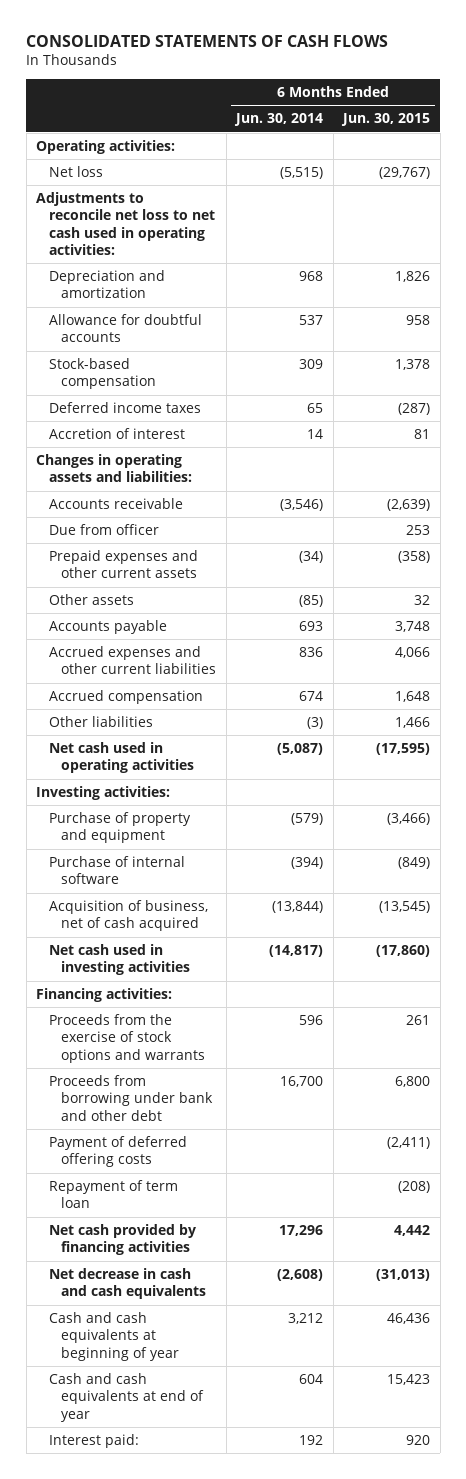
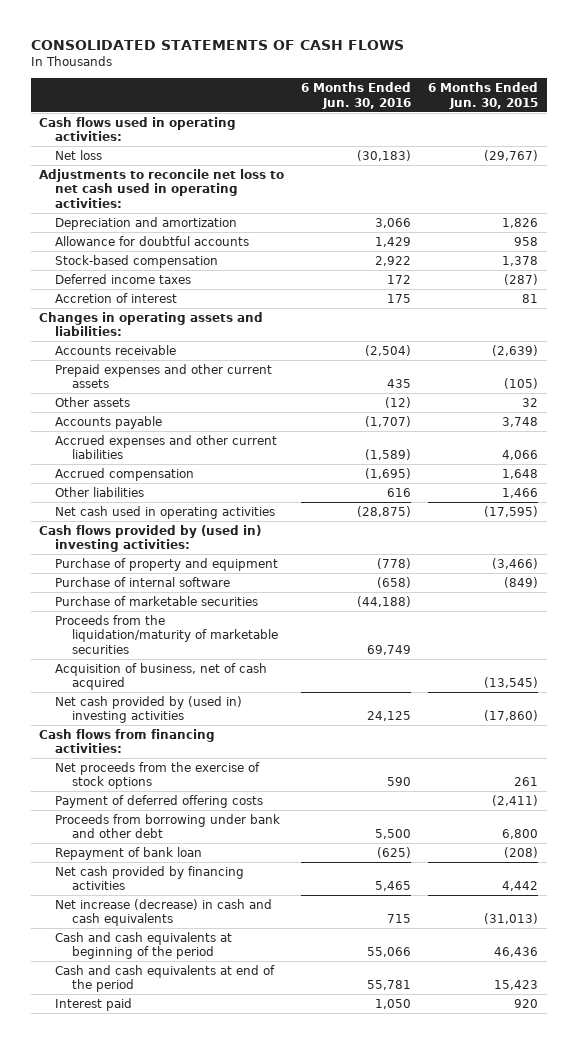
[234,113,324,127] Jun. 30, 2014 -> none
none -> [301,82,412,109] 6 Months Ended Jun. 30, 2016
[36,140,176,155] Operating activities: -> [39,117,237,142] Cash flows used in operating activities:
[48,524,159,536] Due from officer -> none
[398,551,431,564] (358) -> [504,378,539,390] (105)
[36,786,171,801] Investing activities: -> [39,525,262,553] Cash flows provided by (used in) investing activities:
none -> [55,596,259,607] Purchase of marketable securities
none -> [55,615,278,654] Proceeds from the liquidation/maturity of marketable securities
[48,944,191,976] Net cash used in investing activities -> [55,696,243,724] Net cash provided by (used in) investing activities
[36,988,173,1003] Financing activities: -> [39,729,216,754] Cash flows from financing activities:
[48,1014,206,1063] Proceeds from the exercise of stock options and warrants -> [55,762,261,790] Net proceeds from the exercise of stock options
[48,1075,214,1121] Proceeds from borrowing under bank and other debt -> [55,814,281,839] Proceeds from borrowing under bank and other debt
[48,1180,178,1209] Repayment of term loan -> [55,847,203,861] Repayment of bank loan
[48,1268,207,1300] Net decrease in cash and cash equivalents -> [55,899,273,927] Net increase (decrease) in cash and cash equivalents
[48,1312,180,1361] Cash and cash equivalents at beginning of year -> [55,932,233,960] Cash and cash equivalents at beginning of the period
[48,1373,205,1422] Cash and cash equivalents at end of year -> [55,965,276,993] Cash and cash equivalents at end of the period
[48,1434,139,1449] Interest paid: -> [55,998,133,1012] Interest paid

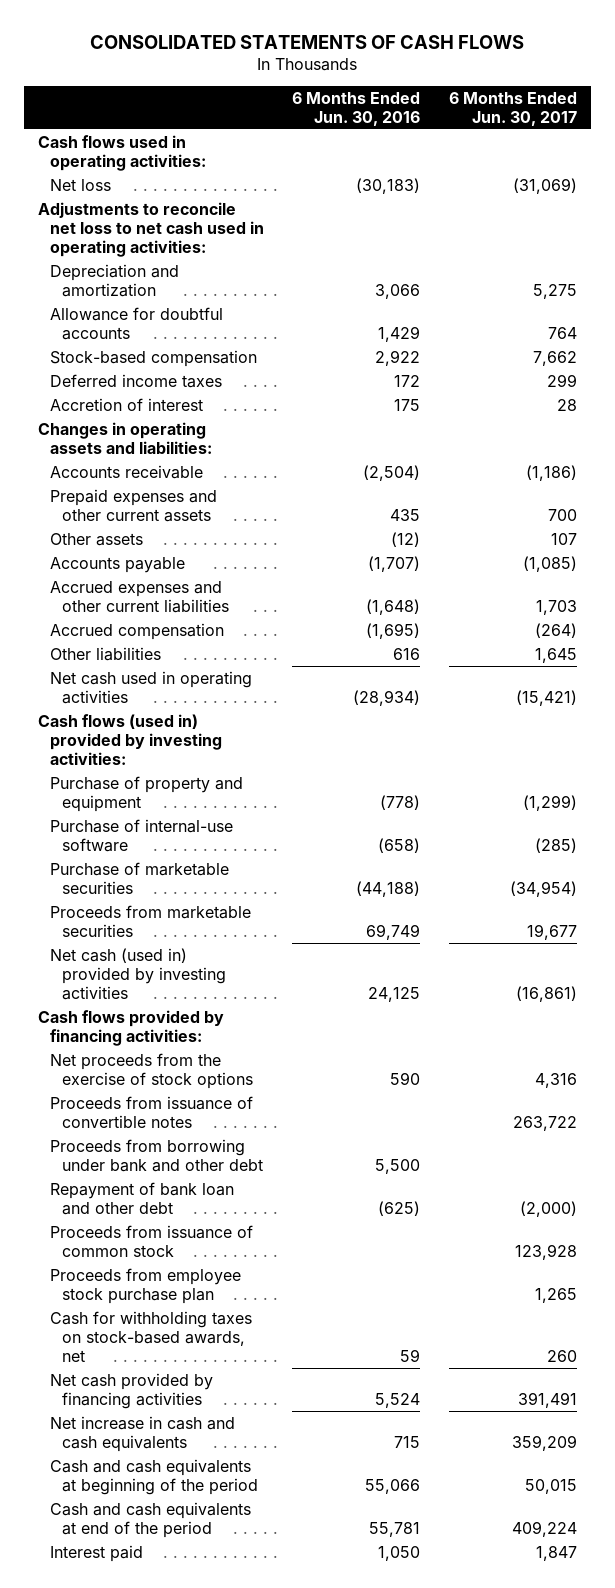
[428,82,539,109] 6 Months Ended Jun. 30, 2015 -> none
none -> [448,91,577,126] 6 Months Ended Jun. 30, 2017
[365,449,412,461] (1,589) -> [366,598,421,615] (1,648)
[357,506,412,518] (28,875) -> [353,689,421,706] (28,934)
[39,525,262,553] Cash flows provided by (used in) investing activities: -> [38,713,223,765] Cash flows (used in) provided by investing activities:
[55,577,231,588] Purchase of internal software -> [50,818,234,852] Purchase of internal-use software
[55,663,268,691] Acquisition of business, net of cash acquired -> none
[55,615,278,654] Proceeds from the liquidation/maturity of marketable securities -> [50,904,252,937] Proceeds from marketable securities
[55,696,243,724] Net cash provided by (used in) investing activities -> [50,947,226,1000] Net cash (used in) provided by investing activities
[39,729,216,754] Cash flows from financing activities: -> [38,1009,225,1046] Cash flows provided by financing activities:
[55,795,264,809] Payment of deferred offering costs -> none
none -> [50,1095,254,1128] Proceeds from issuance of convertible notes
[55,847,203,861] Repayment of bank loan -> [50,1181,235,1215] Repayment of bank loan and other debt
none -> [50,1224,254,1257] Proceeds from issuance of common stock
none -> [50,1267,242,1304] Proceeds from employee stock purchase plan
none -> [50,1310,253,1362] Cash for withholding taxes on stock-based awards, net
[375,881,412,892] 5,465 -> [375,1392,421,1408] 5,524
[55,899,273,927] Net increase (decrease) in cash and cash equivalents -> [50,1415,236,1452] Net increase in cash and cash equivalents

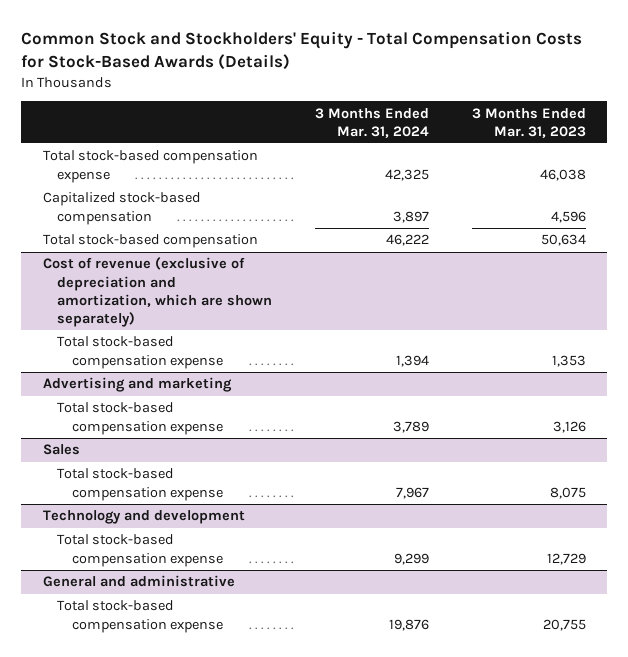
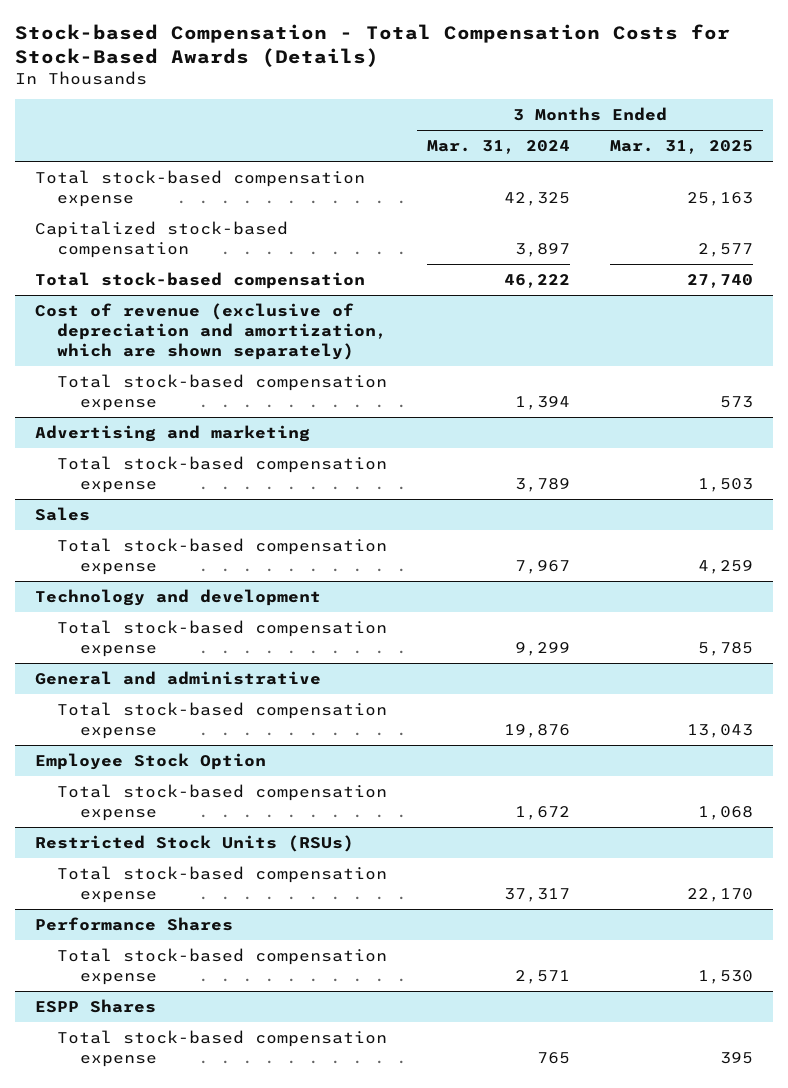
[21,31,583,70] Common Stock and Stockholders' Equity - Total Compensation Costs for Stock-Based Awards (Details) -> [14,23,730,67] Stock-based Compensation - Total Compensation Costs for Stock-Based Awards (Details)
[471,107,586,138] 3 Months Ended Mar. 31, 2023 -> none
none -> [609,140,753,155] Mar. 31, 2025
none -> [34,752,266,770] Employee Stock Option
none -> [57,783,388,821] Total stock-based compensation expense
none -> [34,834,354,852] Restricted Stock Units (RSUs)
none -> [57,865,388,903] Total stock-based compensation expense
none -> [34,916,233,931] Performance Shares
none -> [57,947,388,985] Total stock-based compensation expense
none -> [34,998,156,1013] ESPP Shares
none -> [57,1029,388,1067] Total stock-based compensation expense

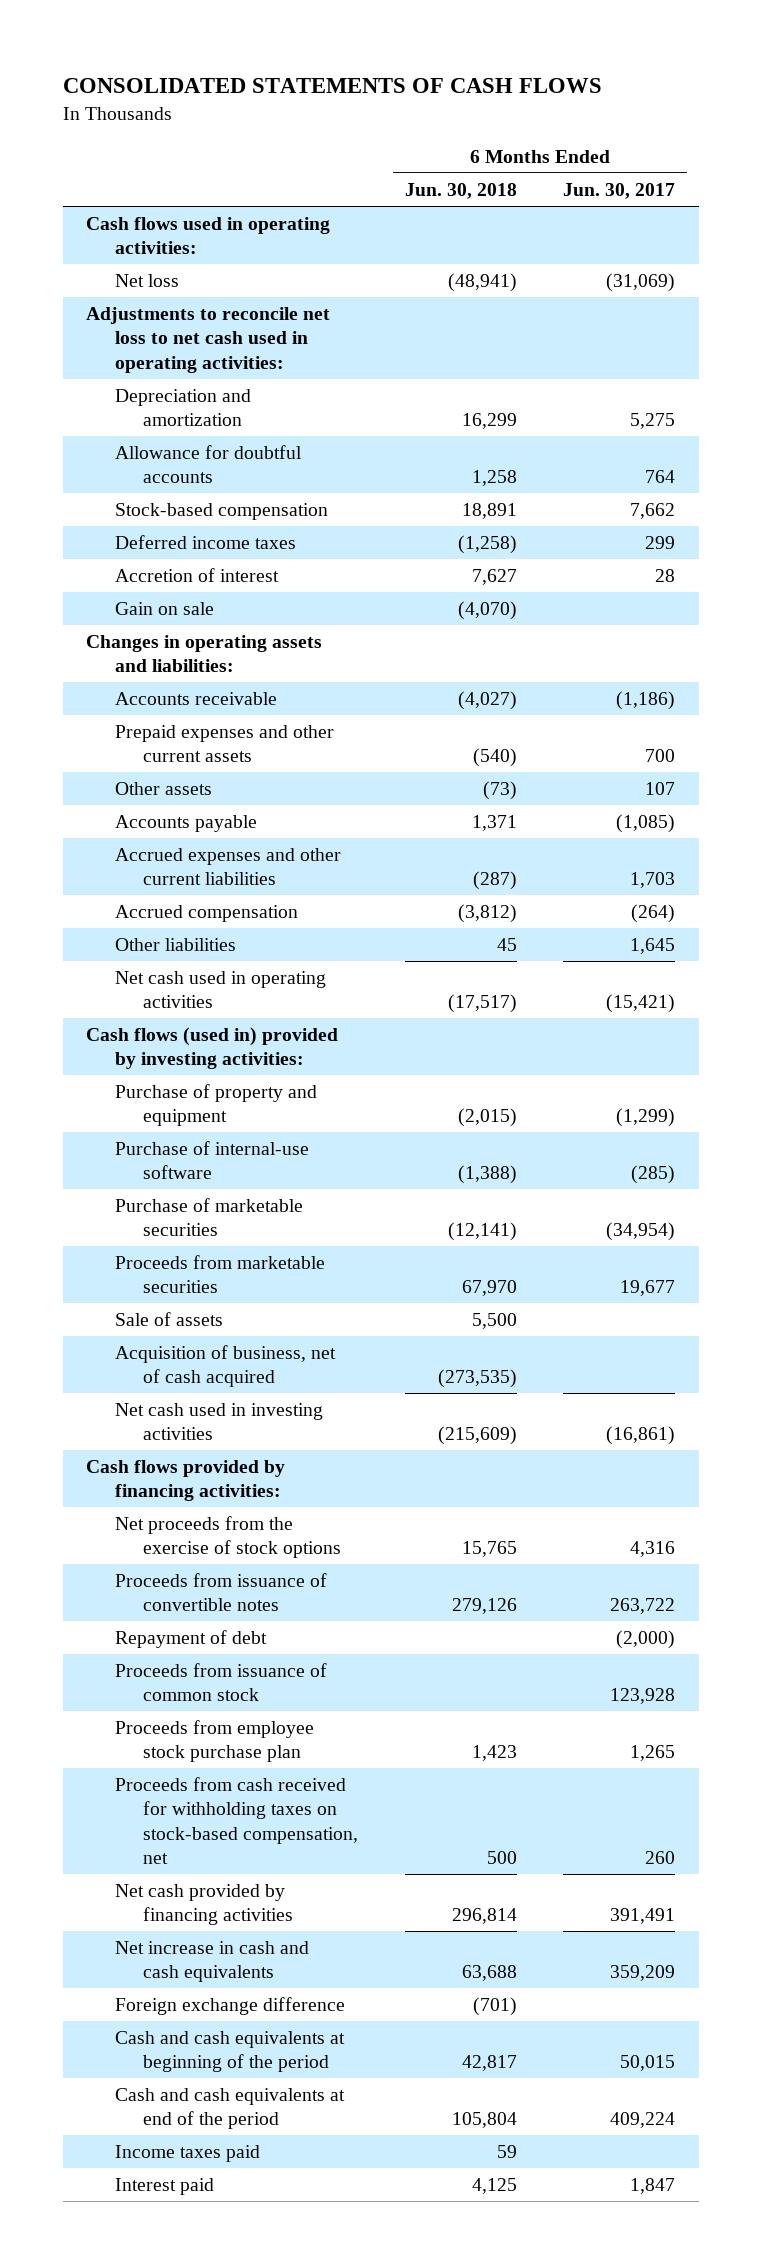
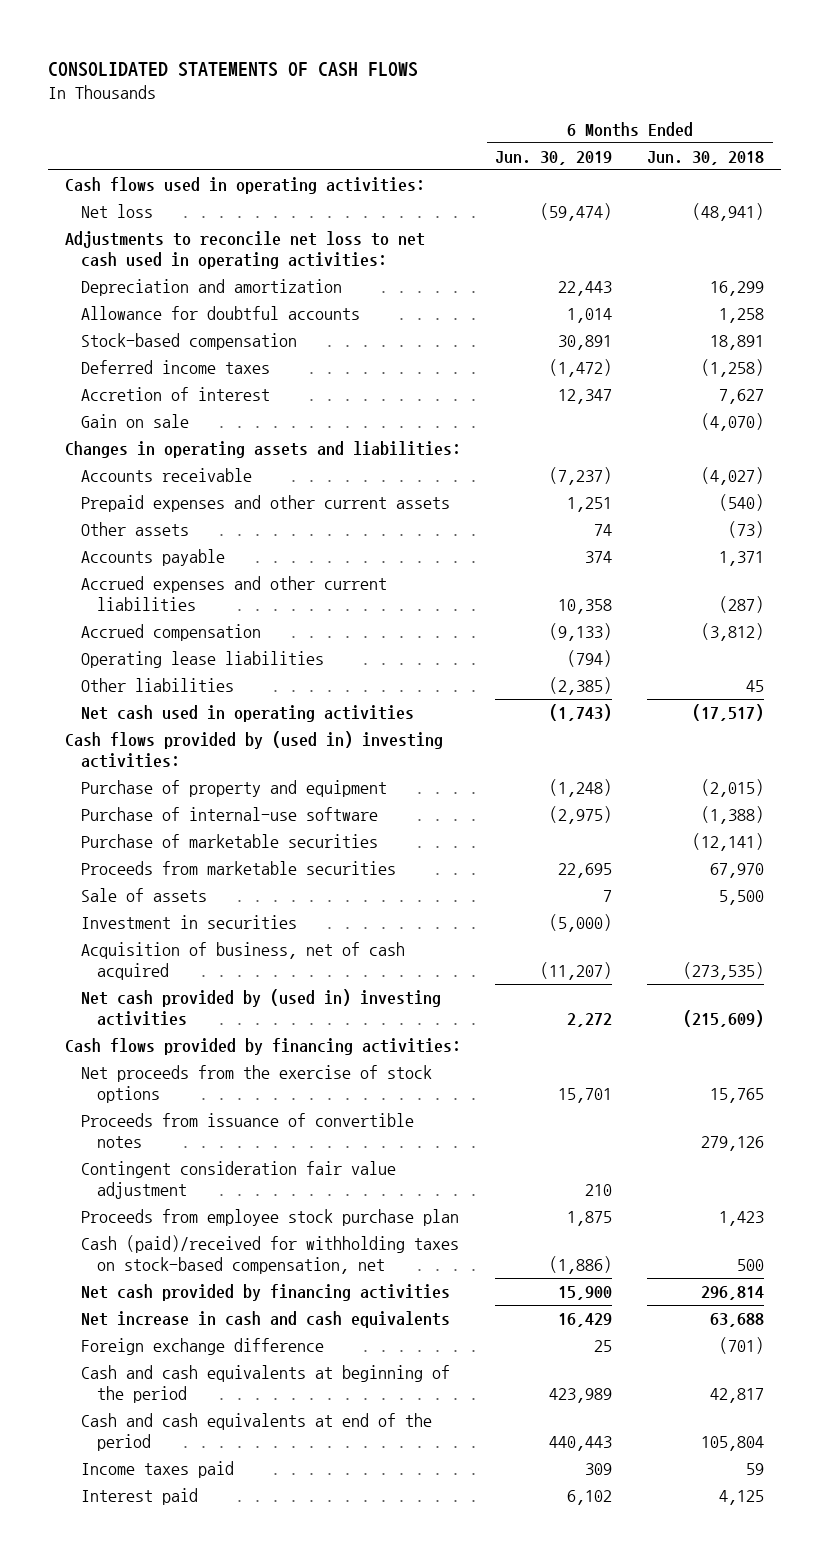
[563,182,676,199] Jun. 30, 2017 -> none
none -> [495,150,613,165] Jun. 30, 2019
none -> [80,651,324,669] Operating lease liabilities
[86,1026,339,1070] Cash flows (used in) provided by investing activities: -> [64,731,443,769] Cash flows provided by (used in) investing activities:
none -> [80,915,297,930] Investment in securities
[114,1402,323,1441] Net cash used in investing activities -> [80,989,441,1027] Net cash provided by (used in) investing activities
[114,1629,267,1648] Repayment of debt -> none
[114,1662,327,1702] Proceeds from issuance of common stock -> none
none -> [80,1161,396,1200] Contingent consideration fair value adjustment
[114,1776,358,1864] Proceeds from cash received for withholding taxes on stock-based compensation, net -> [80,1235,459,1275] Cash (paid)/received for withholding taxes on stock-based compensation, net

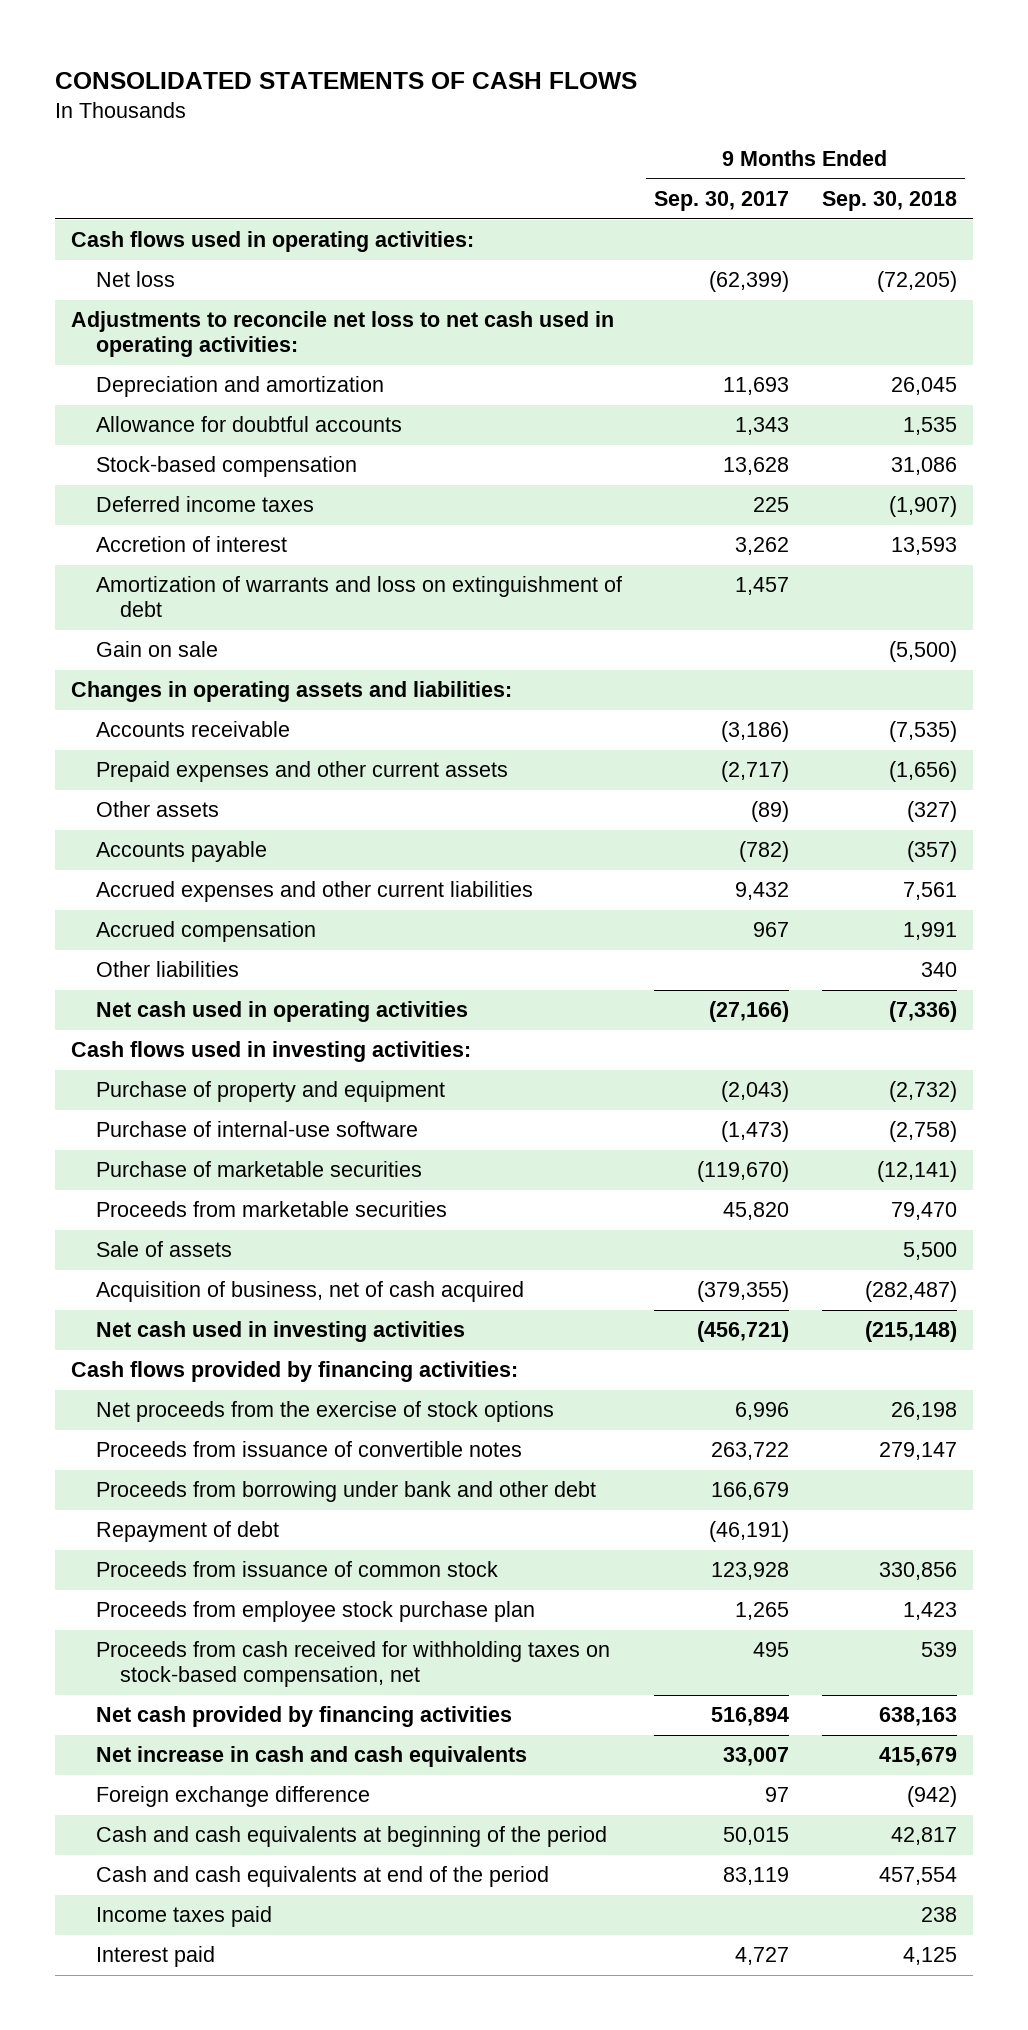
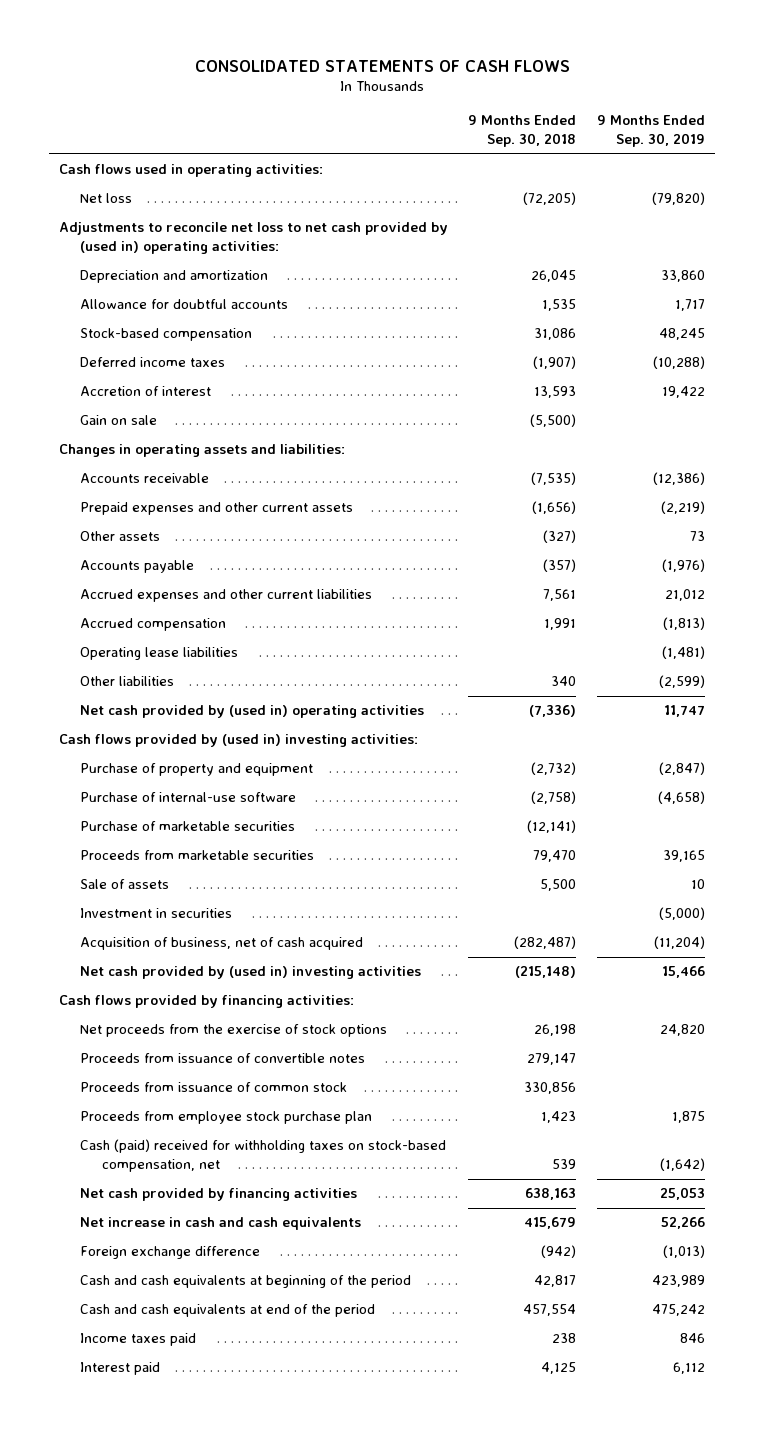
[654,191,790,212] Sep. 30, 2017 -> none
none -> [596,115,705,148] 9 Months Ended Sep. 30, 2019
[71,311,615,358] Adjustments to reconcile net loss to net cash used in operating activities: -> [59,222,449,255] Adjustments to reconcile net loss to net cash provided by (used in) operating activities:
[95,576,622,618] Amortization of warrants and loss on extinguishment of debt -> none
none -> [80,647,239,661] Operating lease liabilities
[95,1001,468,1023] Net cash used in operating activities -> [80,705,425,719] Net cash provided by (used in) operating activities
[71,1041,472,1063] Cash flows used in investing activities: -> [59,734,419,748] Cash flows provided by (used in) investing activities:
none -> [80,908,233,919] Investment in securities
[95,1321,465,1343] Net cash used in investing activities -> [80,966,422,980] Net cash provided by (used in) investing activities
[95,1481,596,1503] Proceeds from borrowing under bank and other debt -> none
[95,1521,279,1543] Repayment of debt -> none
[95,1641,610,1688] Proceeds from cash received for withholding taxes on stock-based compensation, net -> [80,1139,447,1173] Cash (paid) received for withholding taxes on stock-based compensation, net

